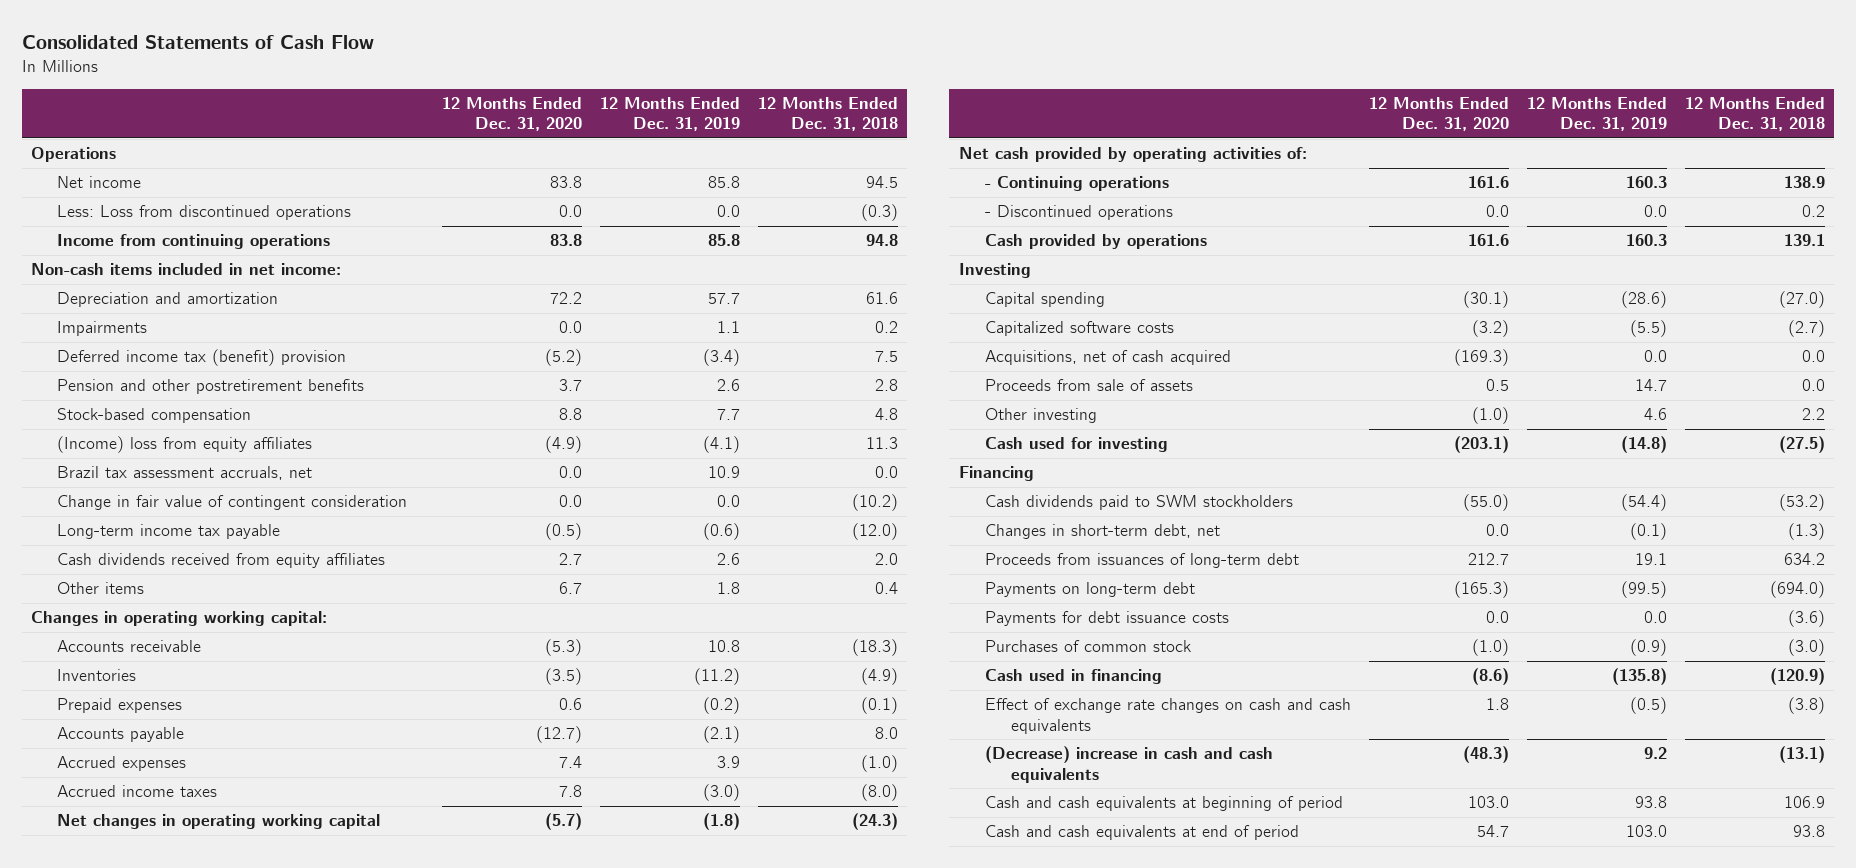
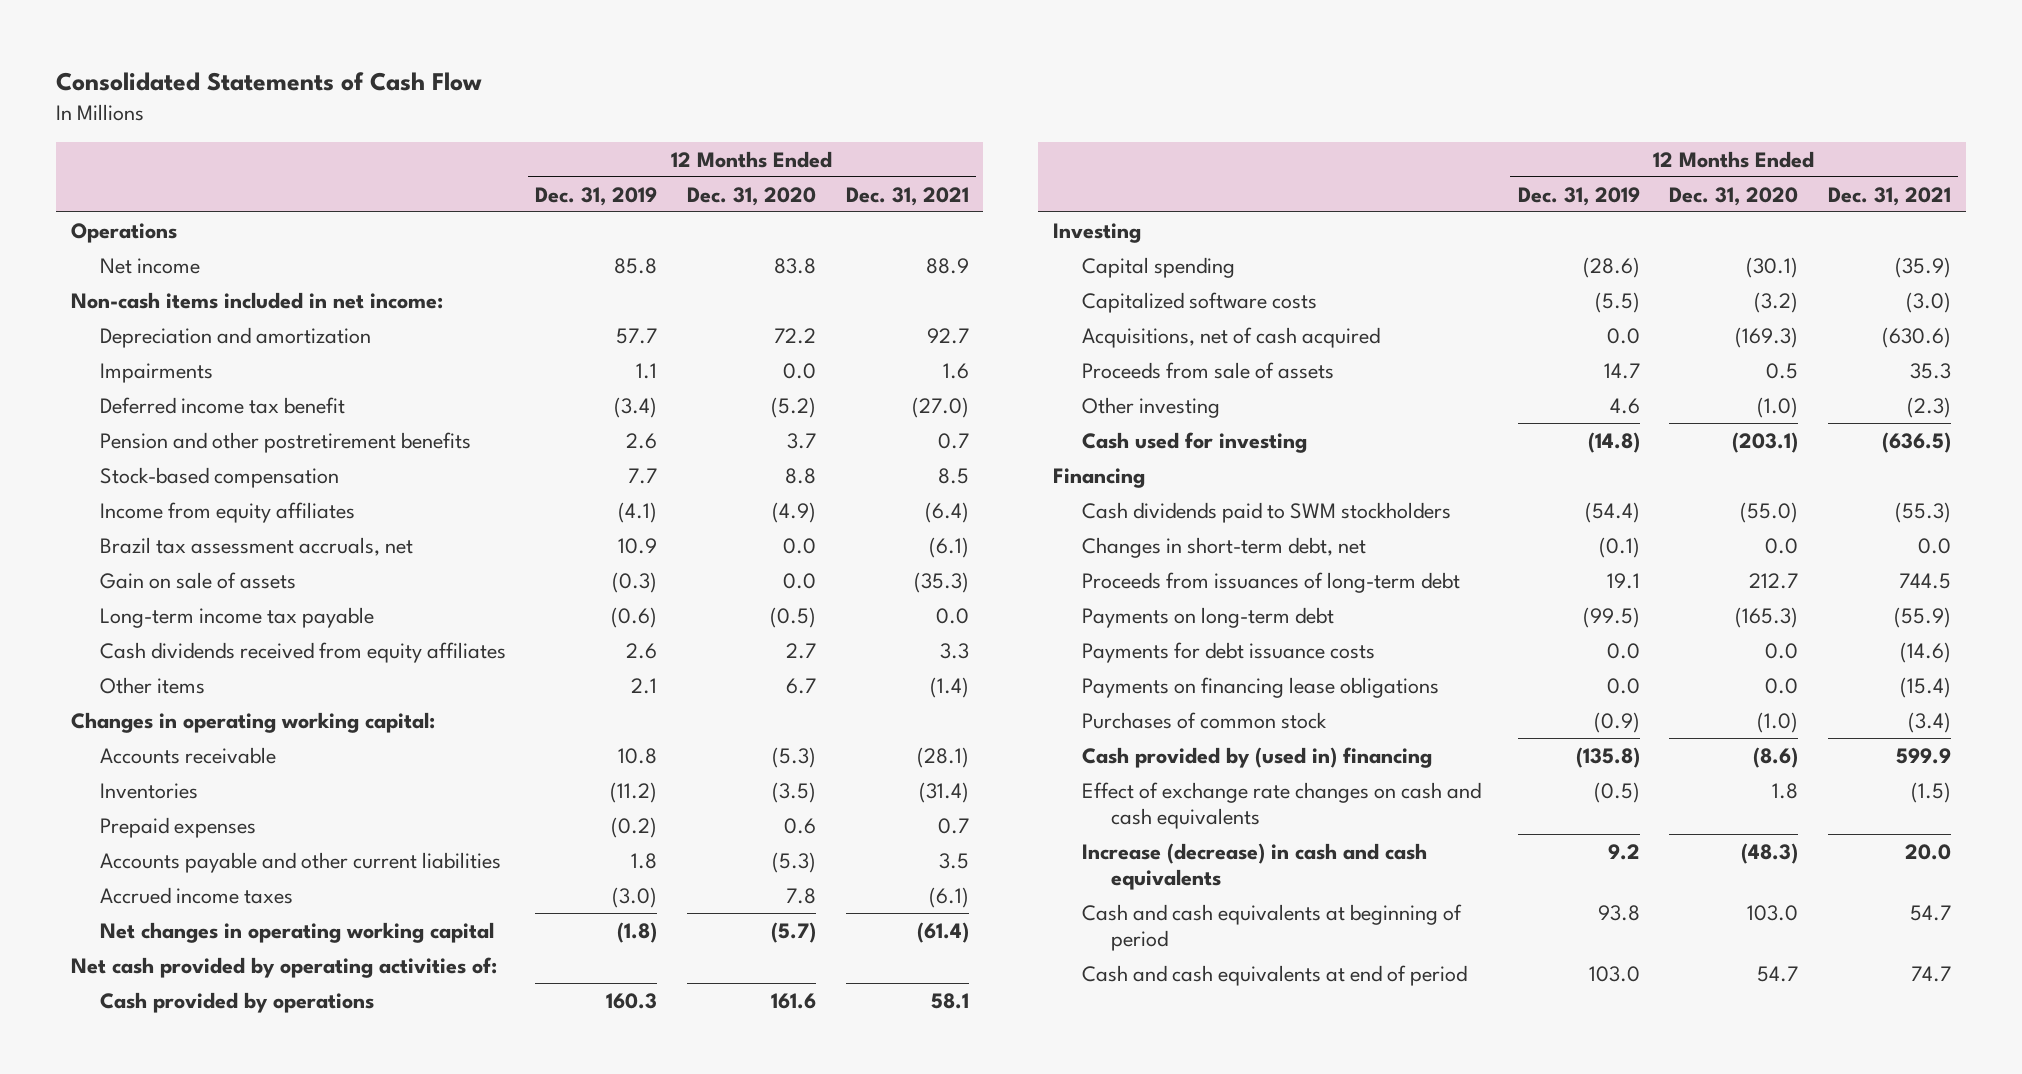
[757,96,898,132] 12 Months Ended Dec. 31, 2018 -> none
none -> [845,186,969,206] Dec. 31, 2021
[57,205,352,221] Less: Loss from discontinued operations -> none
[57,234,331,250] Income from continuing operations -> none
[57,349,347,367] Deferred income tax (benefit) provision -> [99,396,345,414] Deferred income tax benefit
[57,436,313,454] (Income) loss from equity affiliates -> [99,501,355,523] Income from equity affiliates
[57,495,408,511] Change in fair value of contingent consideration -> none
none -> [99,571,296,589] Gain on sale of assets
[716,582,740,595] 1.8 -> [631,677,658,694] 2.1
[57,727,185,743] Accounts payable -> none
[57,756,187,772] Accrued expenses -> none
none -> [99,851,501,873] Accounts payable and other current liabilities
[984,176,1169,192] - Continuing operations -> none
[984,205,1173,221] - Discontinued operations -> none
none -> [1082,676,1440,698] Payments on financing lease obligations
[984,669,1162,685] Cash used in financing -> [1082,746,1433,768] Cash provided by (used in) financing
[984,746,1273,783] (Decrease) increase in cash and cash equivalents -> [1082,842,1428,890] Increase (decrease) in cash and cash equivalents

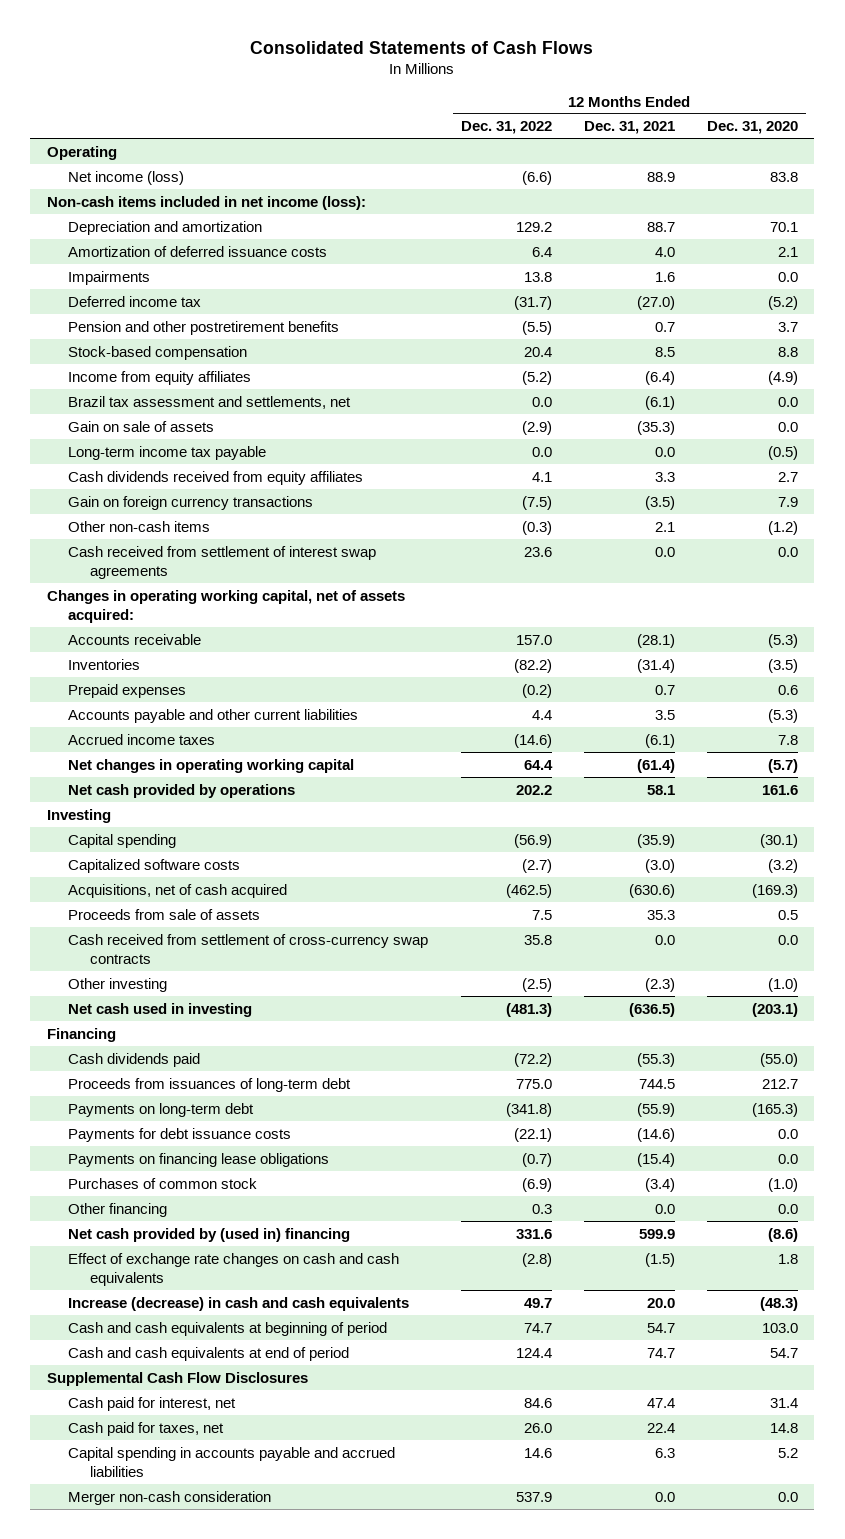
[55,72,482,92] Consolidated Statements of Cash Flow -> [250,40,594,54] Consolidated Statements of Cash Flows
[535,186,658,206] Dec. 31, 2019 -> none
none -> [460,121,552,135] Dec. 31, 2022
[70,222,177,243] Operations -> [46,145,117,160] Operating
[99,257,200,274] Net income -> [68,170,185,185] Net income (loss)
[70,291,443,309] Non-cash items included in net income: -> [46,195,366,210] Non-cash items included in net income (loss):
[773,327,816,344] 72.2 -> [770,221,799,232] 70.1
[926,327,969,344] 92.7 -> [646,221,675,232] 88.7
none -> [68,245,328,257] Amortization of deferred issuance costs
[99,396,345,414] Deferred income tax benefit -> [68,295,202,307] Deferred income tax
[99,536,413,556] Brazil tax assessment accruals, net -> [68,395,352,409] Brazil tax assessment and settlements, net
none -> [68,495,314,510] Gain on foreign currency transactions
[99,676,205,694] Other items -> [68,520,211,532] Other non-cash items
[785,677,816,694] 6.7 -> [768,520,799,535] (1.2)
[929,676,969,698] (1.4) -> [654,521,675,532] 2.1
none -> [68,545,377,579] Cash received from settlement of interest swap agreements
[70,711,435,733] Changes in operating working capital: -> [46,589,405,623] Changes in operating working capital, net of assets acquired:
[70,956,497,978] Net cash provided by operating activities of: -> none
[99,991,374,1013] Cash provided by operations -> [68,783,296,798] Net cash provided by operations
none -> [68,933,429,964] Cash received from settlement of cross-currency swap contracts
[1082,431,1308,453] Cash used for investing -> [68,1002,253,1017] Net cash used in investing
[1082,536,1367,558] Changes in short-term debt, net -> none
[1082,501,1452,523] Cash dividends paid to SWM stockholders -> [68,1052,201,1067] Cash dividends paid
none -> [68,1202,168,1217] Other financing
[1082,746,1433,768] Cash provided by (used in) financing -> [68,1227,351,1242] Net cash provided by (used in) financing
none -> [46,1371,308,1386] Supplemental Cash Flow Disclosures
none -> [68,1396,237,1411] Cash paid for interest, net
none -> [68,1421,225,1436] Cash paid for taxes, net
none -> [68,1446,396,1477] Capital spending in accounts payable and accrued liabilities
none -> [68,1490,272,1505] Merger non-cash consideration

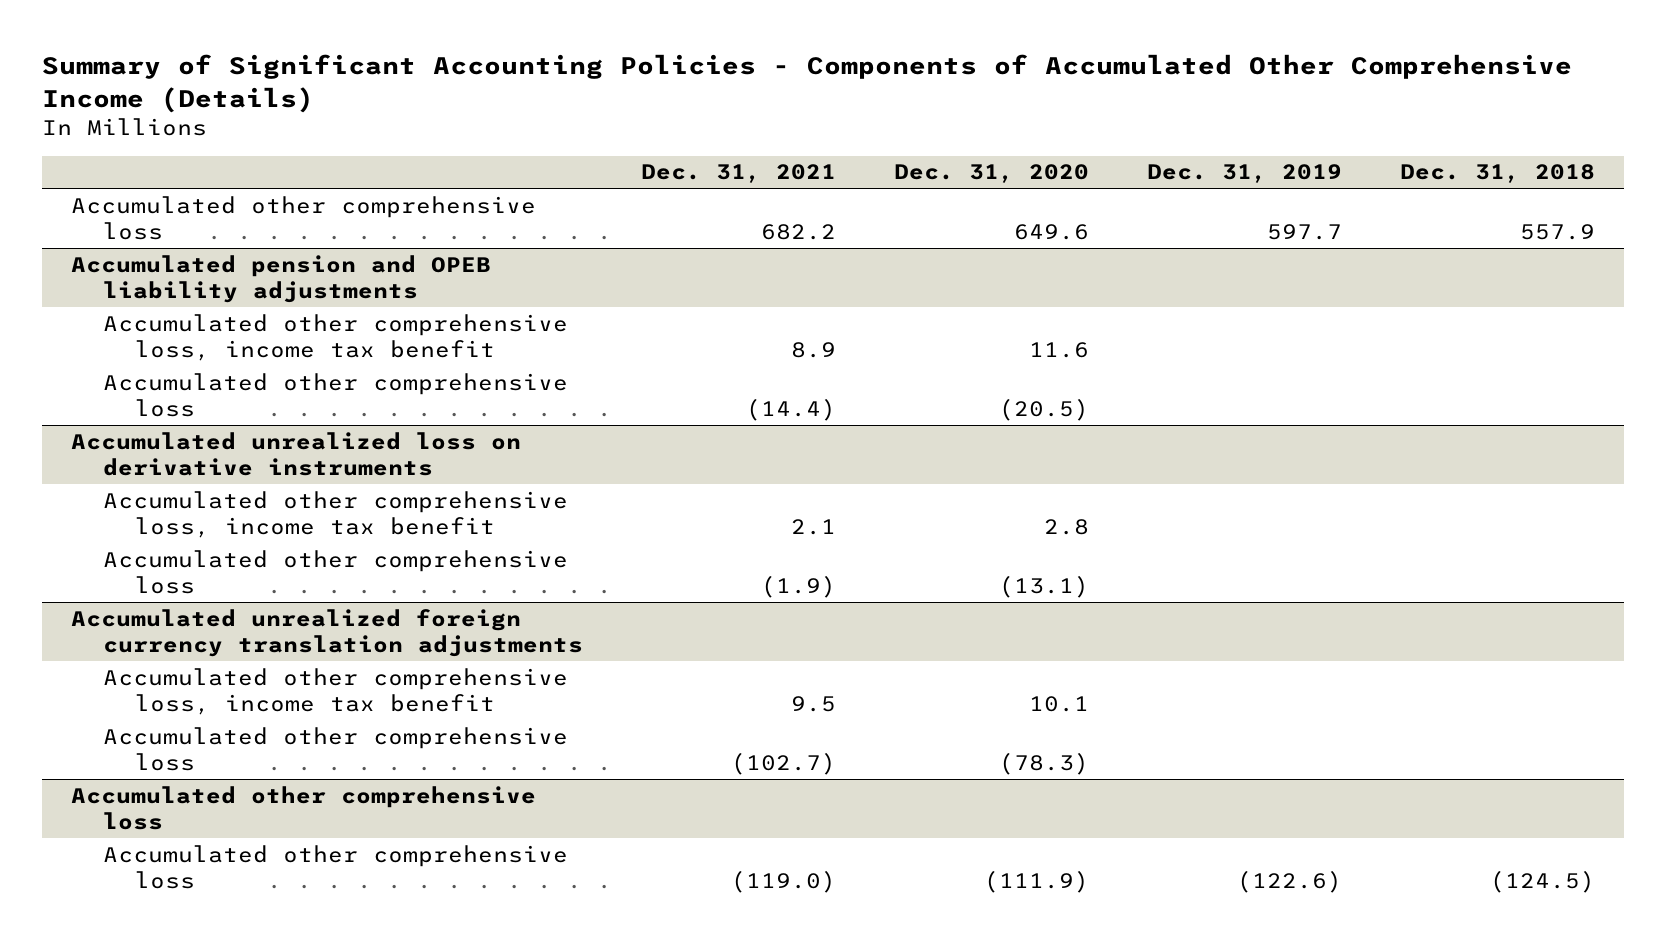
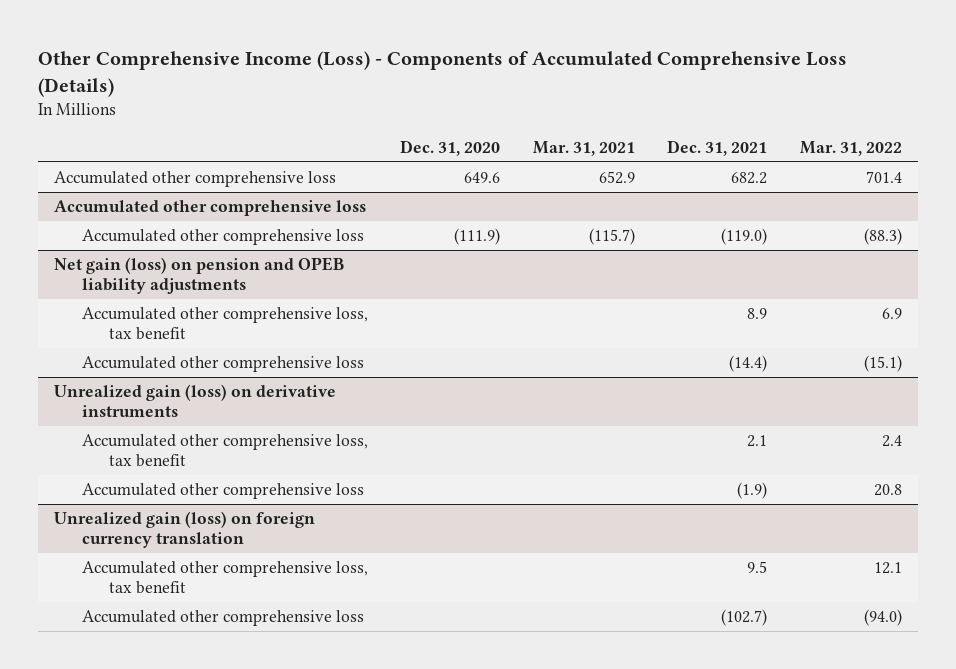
[42,54,1573,113] Summary of Significant Accounting Policies - Components of Accumulated Other Comprehensive Income (Details) -> [37,50,847,97] Other Comprehensive Income (Loss) - Components of Accumulated Comprehensive Loss (Details)
[1146,164,1342,184] Dec. 31, 2019 -> none
[1399,164,1595,184] Dec. 31, 2018 -> none
none -> [532,140,635,156] Mar. 31, 2021
none -> [799,140,902,156] Mar. 31, 2022
[71,254,492,303] Accumulated pension and OPEB liability adjustments -> none
[102,313,568,361] Accumulated other comprehensive loss, income tax benefit -> none
[102,372,568,417] Accumulated other comprehensive loss -> none
[71,431,522,476] Accumulated unrealized loss on derivative instruments -> none
[102,490,568,538] Accumulated other comprehensive loss, income tax benefit -> none
[102,549,568,594] Accumulated other comprehensive loss -> none
[71,608,583,657] Accumulated unrealized foreign currency translation adjustments -> none
[102,667,568,715] Accumulated other comprehensive loss, income tax benefit -> none
[102,726,568,771] Accumulated other comprehensive loss -> none
none -> [54,257,345,295] Net gain (loss) on pension and OPEB liability adjustments
none -> [81,307,368,341] Accumulated other comprehensive loss, tax benefit
none -> [81,356,364,373] Accumulated other comprehensive loss
none -> [54,384,337,418] Unrealized gain (loss) on derivative instruments
none -> [81,434,368,468] Accumulated other comprehensive loss, tax benefit
none -> [81,483,364,500] Accumulated other comprehensive loss
none -> [54,511,316,549] Unrealized gain (loss) on foreign currency translation
none -> [81,561,368,595] Accumulated other comprehensive loss, tax benefit
none -> [81,610,364,627] Accumulated other comprehensive loss

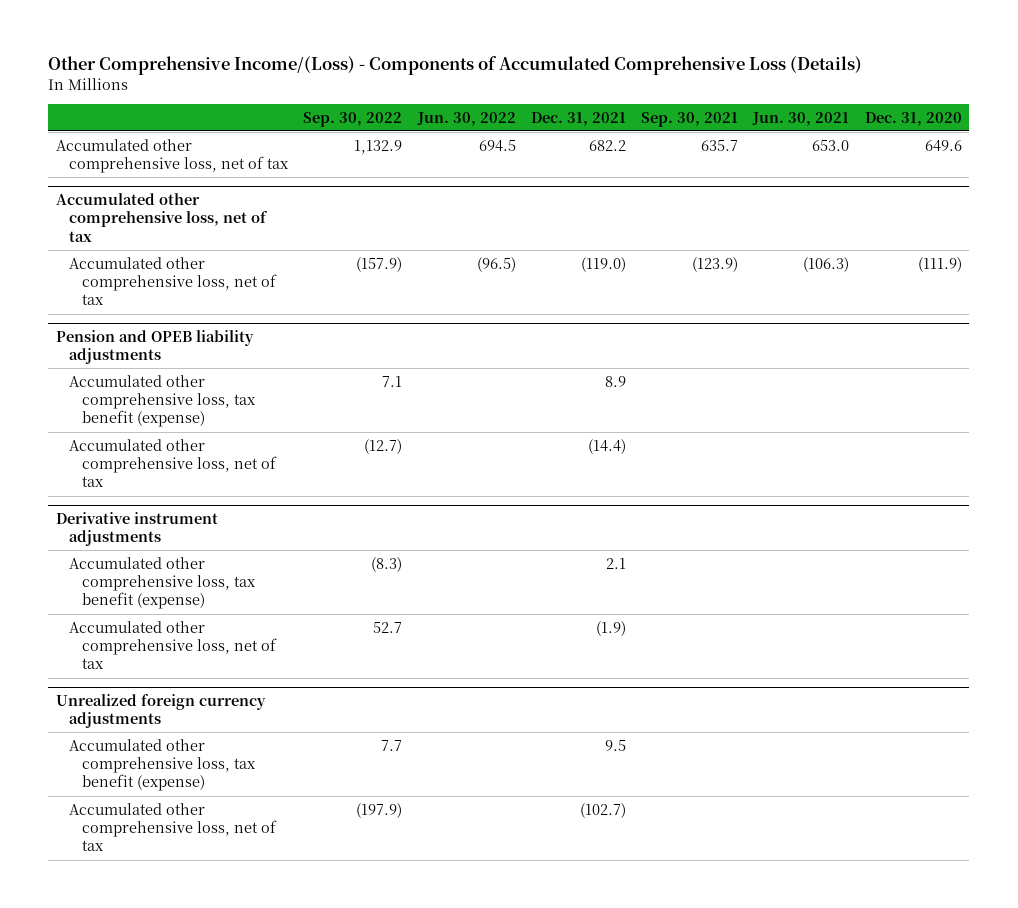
[37,50,847,97] Other Comprehensive Income (Loss) - Components of Accumulated Comprehensive Loss (Details) -> [48,56,863,76] Other Comprehensive Income/(Loss) - Components of Accumulated Comprehensive Loss (Details)
[532,140,635,156] Mar. 31, 2021 -> none
[799,140,902,156] Mar. 31, 2022 -> none
none -> [303,111,403,127] Sep. 30, 2022
none -> [416,111,516,126] Jun. 30, 2022
none -> [641,111,739,127] Sep. 30, 2021
none -> [752,111,850,126] Jun. 30, 2021
[54,171,337,188] Accumulated other comprehensive loss -> [55,138,290,173] Accumulated other comprehensive loss, net of tax
[54,200,367,217] Accumulated other comprehensive loss -> [55,192,269,242] Accumulated other comprehensive loss, net of tax
[81,229,364,246] Accumulated other comprehensive loss -> [69,256,278,306] Accumulated other comprehensive loss, net of tax
[54,257,345,295] Net gain (loss) on pension and OPEB liability adjustments -> [55,329,254,365] Pension and OPEB liability adjustments
[81,307,368,341] Accumulated other comprehensive loss, tax benefit -> [69,374,257,428] Accumulated other comprehensive loss, tax benefit (expense)
[81,356,364,373] Accumulated other comprehensive loss -> [69,438,278,488] Accumulated other comprehensive loss, net of tax
[54,384,337,418] Unrealized gain (loss) on derivative instruments -> [55,511,218,547] Derivative instrument adjustments
[81,434,368,468] Accumulated other comprehensive loss, tax benefit -> [69,556,257,610] Accumulated other comprehensive loss, tax benefit (expense)
[81,483,364,500] Accumulated other comprehensive loss -> [69,620,278,670] Accumulated other comprehensive loss, net of tax
[54,511,316,549] Unrealized gain (loss) on foreign currency translation -> [55,693,266,729] Unrealized foreign currency adjustments
[81,561,368,595] Accumulated other comprehensive loss, tax benefit -> [69,738,257,792] Accumulated other comprehensive loss, tax benefit (expense)
[81,610,364,627] Accumulated other comprehensive loss -> [69,802,278,852] Accumulated other comprehensive loss, net of tax

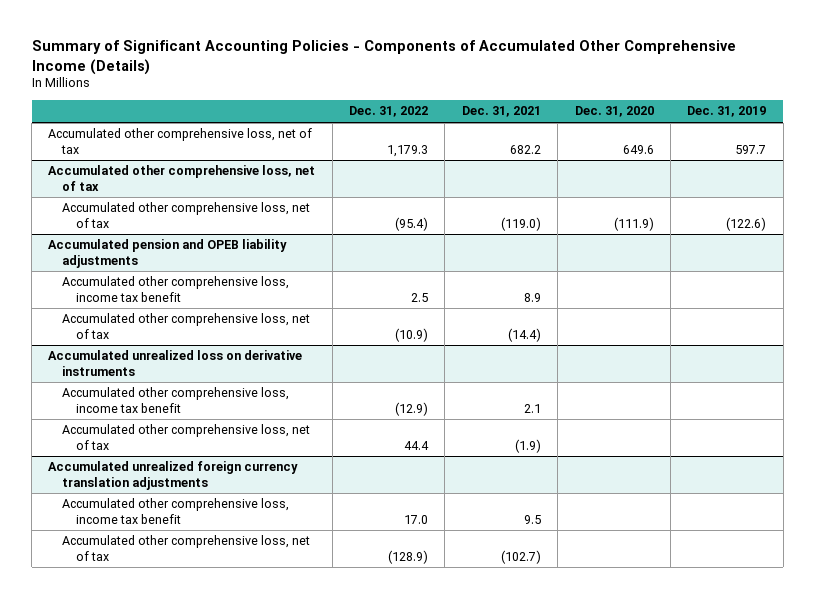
[48,56,863,76] Other Comprehensive Income/(Loss) - Components of Accumulated Comprehensive Loss (Details) -> [31,40,736,75] Summary of Significant Accounting Policies - Components of Accumulated Other Comprehensive Income (Details)
[303,111,403,127] Sep. 30, 2022 -> none
[416,111,516,126] Jun. 30, 2022 -> none
[641,111,739,127] Sep. 30, 2021 -> none
[752,111,850,126] Jun. 30, 2021 -> none
none -> [349,106,429,118] Dec. 31, 2022
none -> [687,106,767,118] Dec. 31, 2019
[55,329,254,365] Pension and OPEB liability adjustments -> [48,239,288,268] Accumulated pension and OPEB liability adjustments
[69,374,257,428] Accumulated other comprehensive loss, tax benefit (expense) -> [62,276,290,302] Accumulated other comprehensive loss, income tax benefit
[55,511,218,547] Derivative instrument adjustments -> [48,350,303,376] Accumulated unrealized loss on derivative instruments
[69,556,257,610] Accumulated other comprehensive loss, tax benefit (expense) -> [62,387,290,413] Accumulated other comprehensive loss, income tax benefit
[55,693,266,729] Unrealized foreign currency adjustments -> [48,461,299,490] Accumulated unrealized foreign currency translation adjustments
[69,738,257,792] Accumulated other comprehensive loss, tax benefit (expense) -> [62,498,290,524] Accumulated other comprehensive loss, income tax benefit

